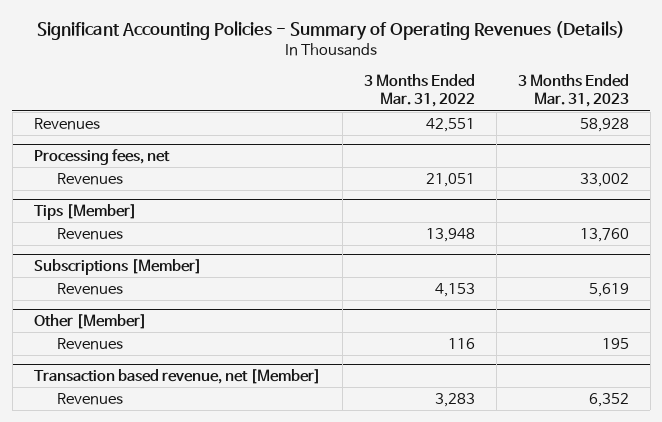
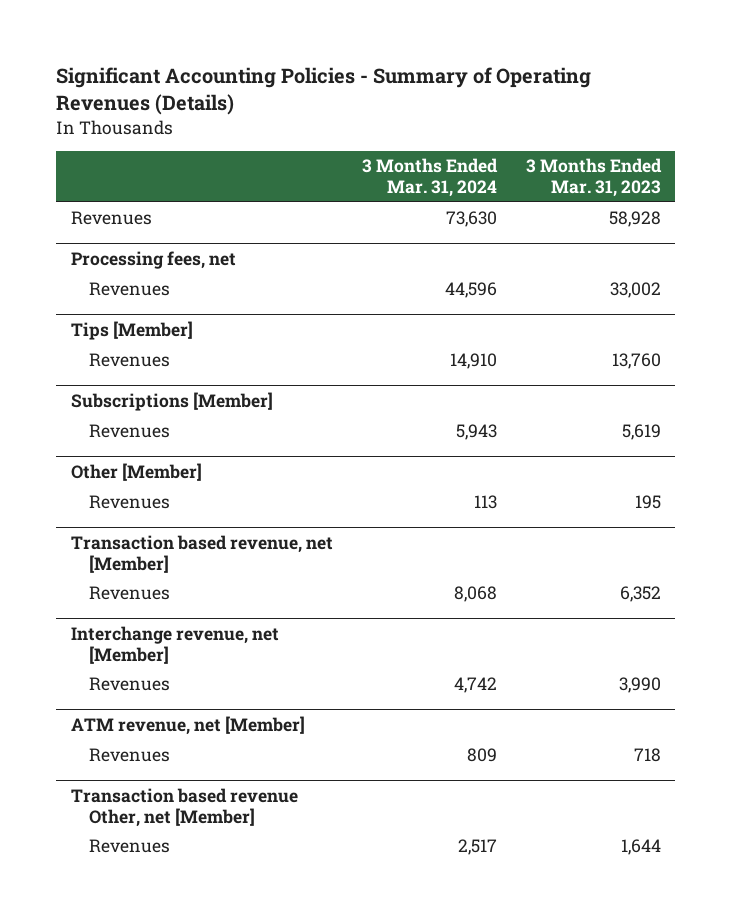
[363,74,475,108] 3 Months Ended Mar. 31, 2022 -> none
none -> [361,158,498,198] 3 Months Ended Mar. 31, 2024
none -> [70,625,279,664] Interchange revenue, net [Member]
none -> [89,677,171,692] Revenues
none -> [70,715,305,735] ATM revenue, net [Member]
none -> [89,748,171,763] Revenues
none -> [70,787,298,827] Transaction based revenue Other, net [Member]
none -> [89,839,171,854] Revenues

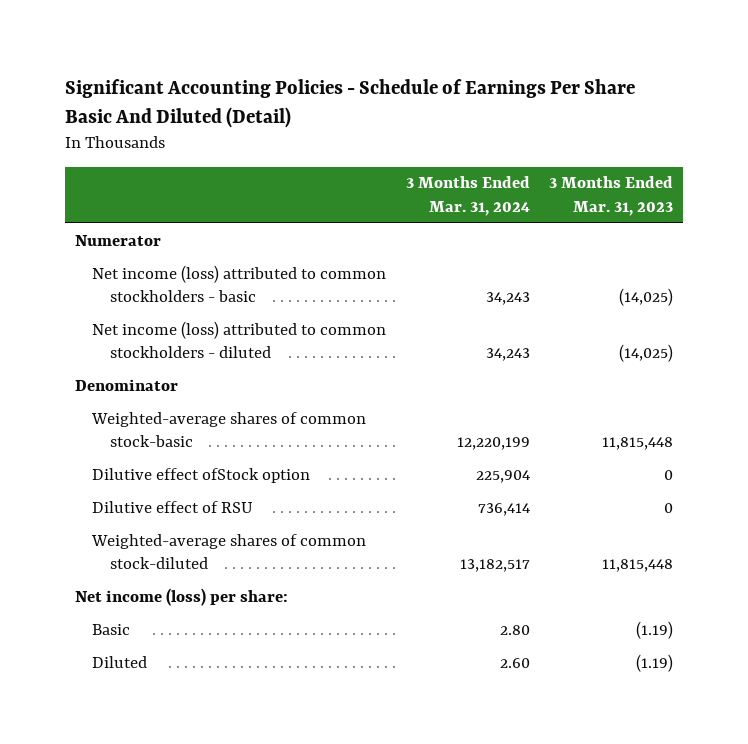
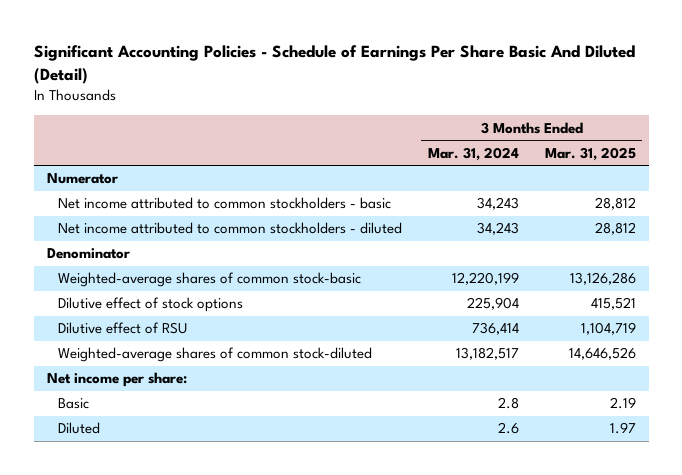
[549,176,674,216] 3 Months Ended Mar. 31, 2023 -> none
none -> [544,146,636,161] Mar. 31, 2025
[92,264,387,302] Net income (loss) attributed to common stockholders - basic -> [57,197,391,210] Net income attributed to common stockholders - basic
[92,320,387,358] Net income (loss) attributed to common stockholders - diluted -> [57,222,402,235] Net income attributed to common stockholders - diluted
[92,467,311,483] Dilutive effect ofStock option -> [57,297,243,313] Dilutive effect of stock options
[74,587,288,606] Net income (loss) per share: -> [46,372,187,388] Net income per share:
[499,624,530,635] 2.80 -> [497,397,519,410] 2.8
[499,657,530,668] 2.60 -> [497,422,519,435] 2.6

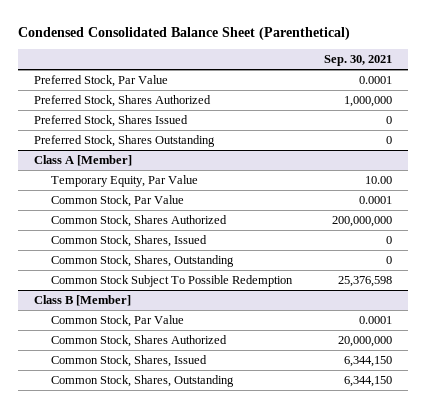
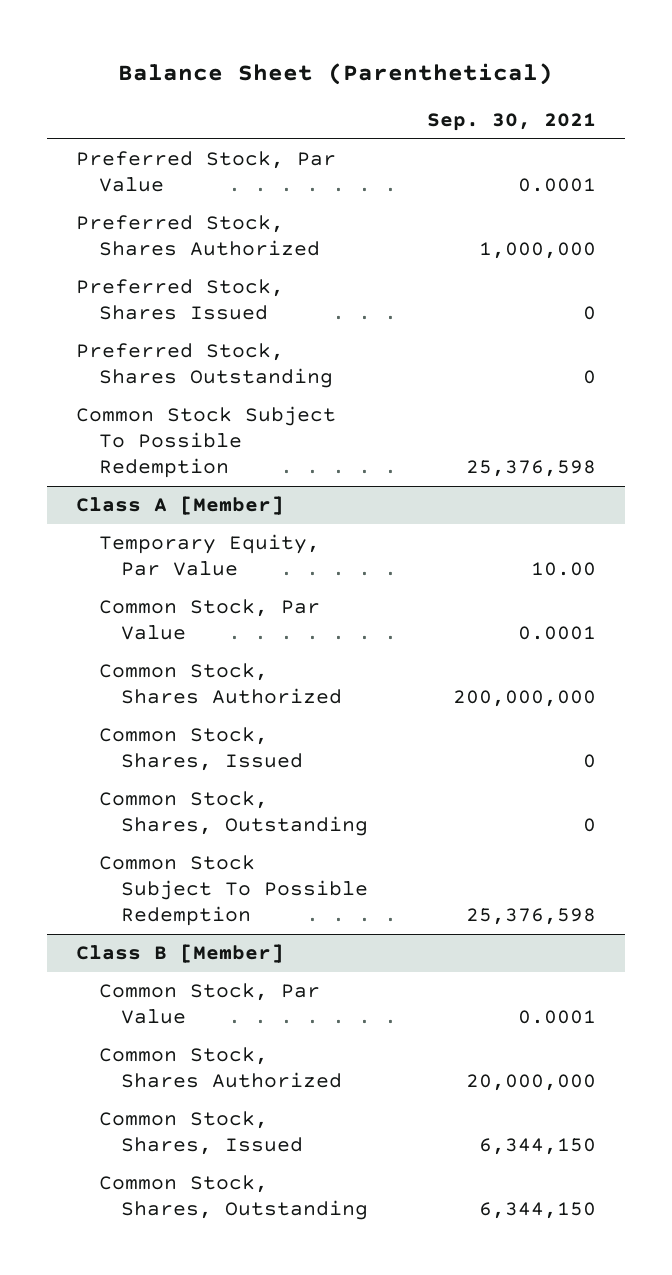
[17,26,350,40] Condensed Consolidated Balance Sheet (Parenthetical) -> [117,62,553,85] Balance Sheet (Parenthetical)
none -> [76,406,337,479] Common Stock Subject To Possible Redemption

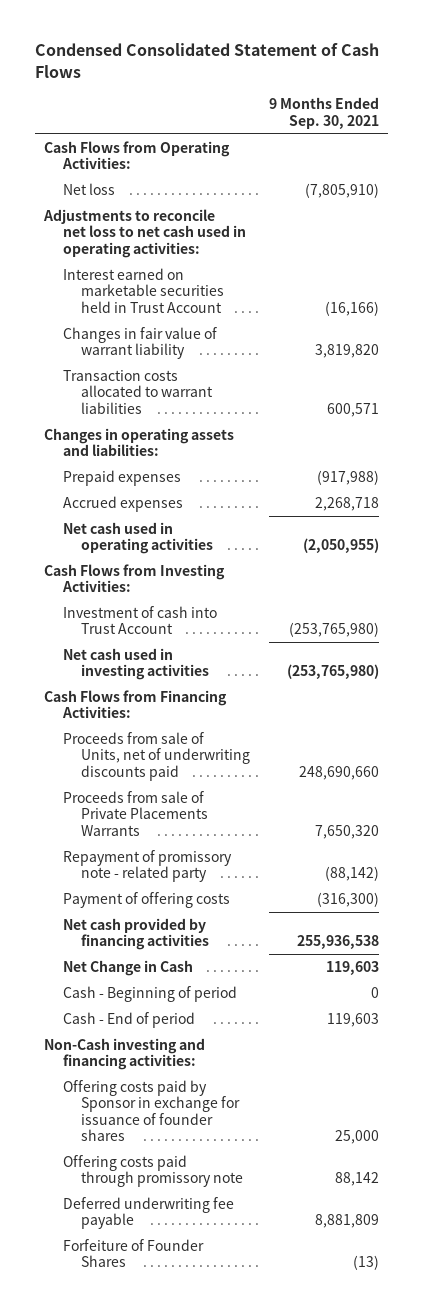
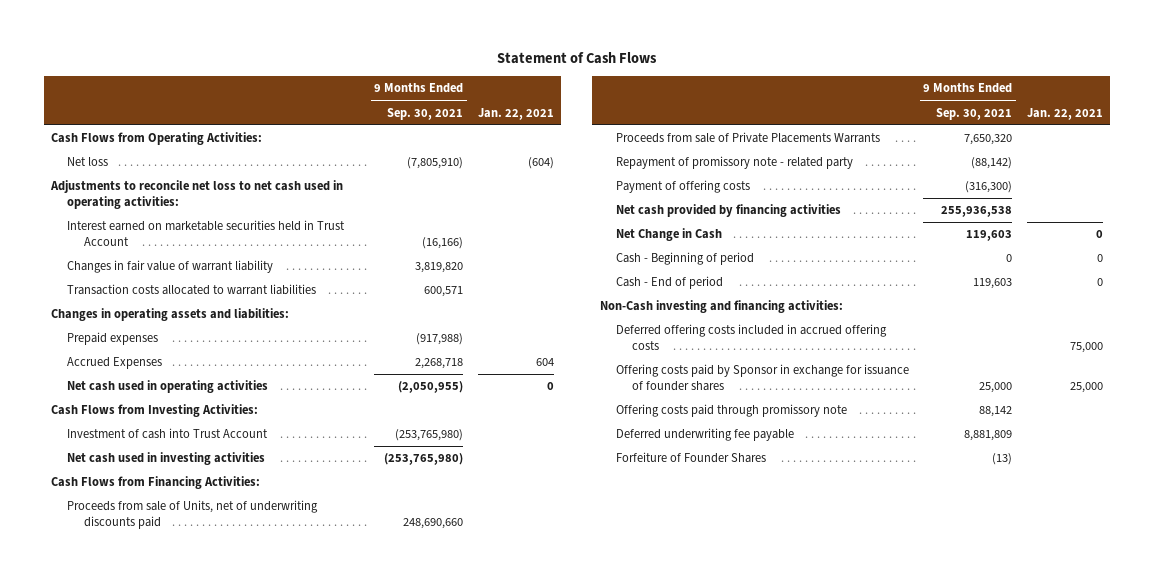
[34,43,379,78] Condensed Consolidated Statement of Cash Flows -> [496,52,657,65] Statement of Cash Flows
none -> [477,107,554,120] Jan. 22, 2021
[62,495,183,512] Accrued expenses -> [67,357,163,370] Accrued Expenses
none -> [615,324,887,350] Deferred offering costs included in accrued offering costs

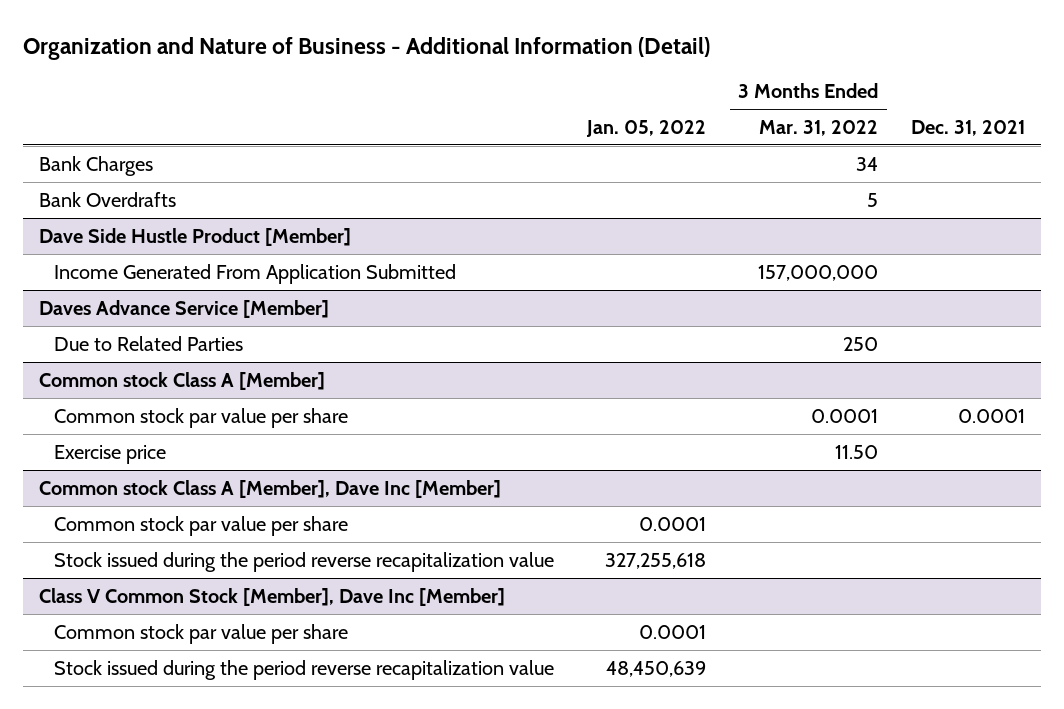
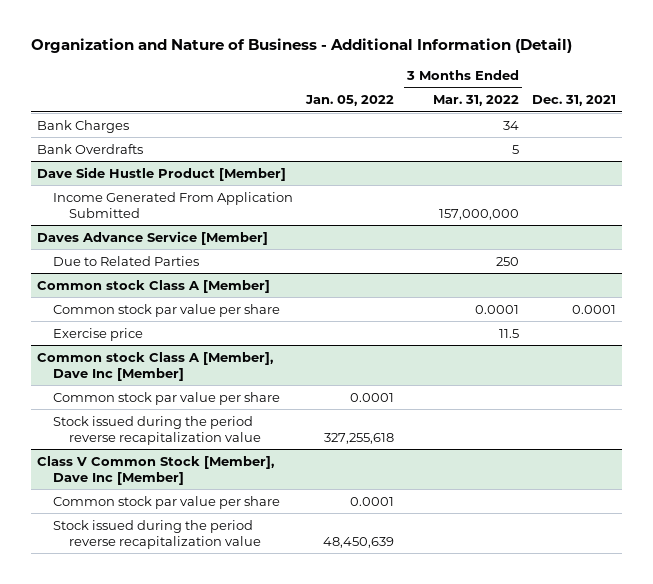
[835,444,879,459] 11.50 -> [499,328,520,338] 11.5

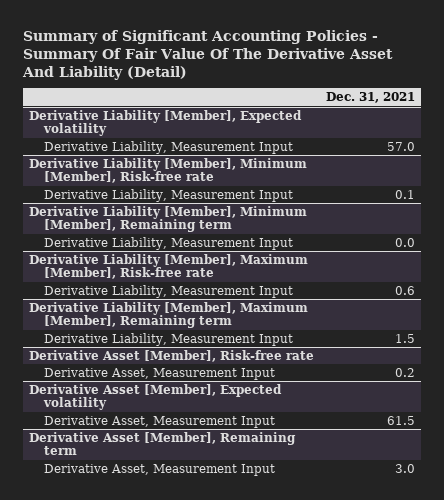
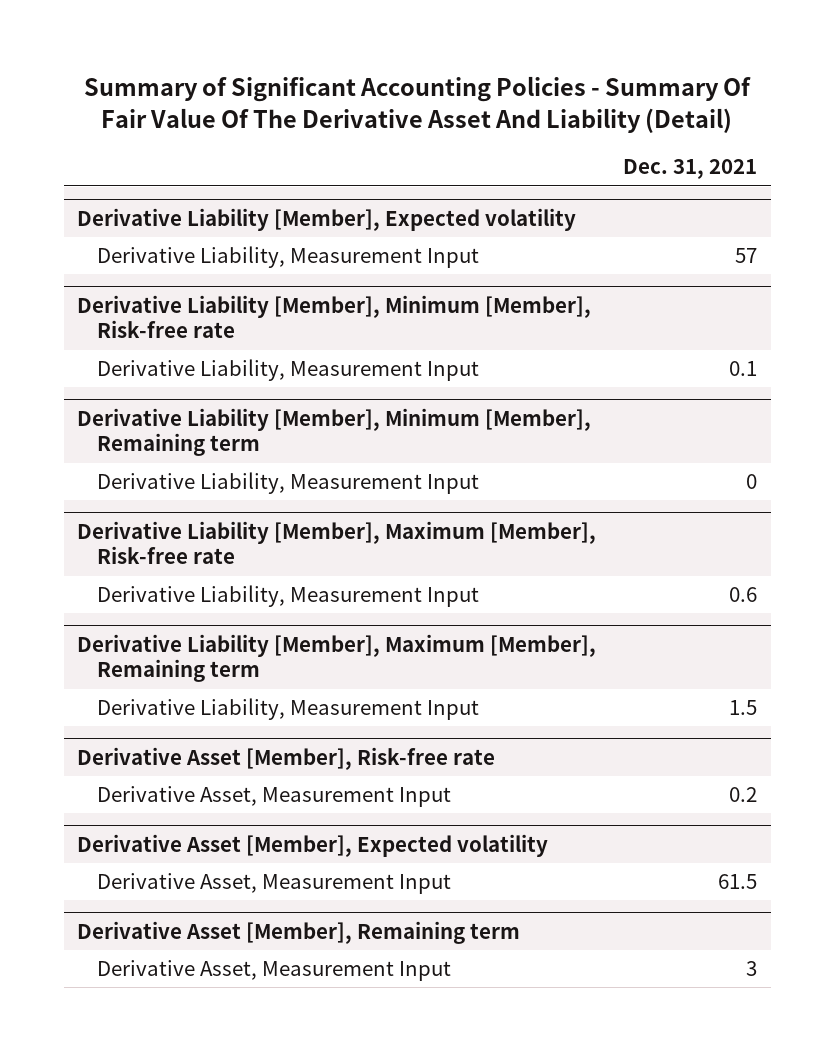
[386,141,415,151] 57.0 -> [735,248,758,264] 57
[394,237,415,247] 0.0 -> [746,474,758,490] 0
[394,463,415,473] 3.0 -> [746,961,758,977] 3

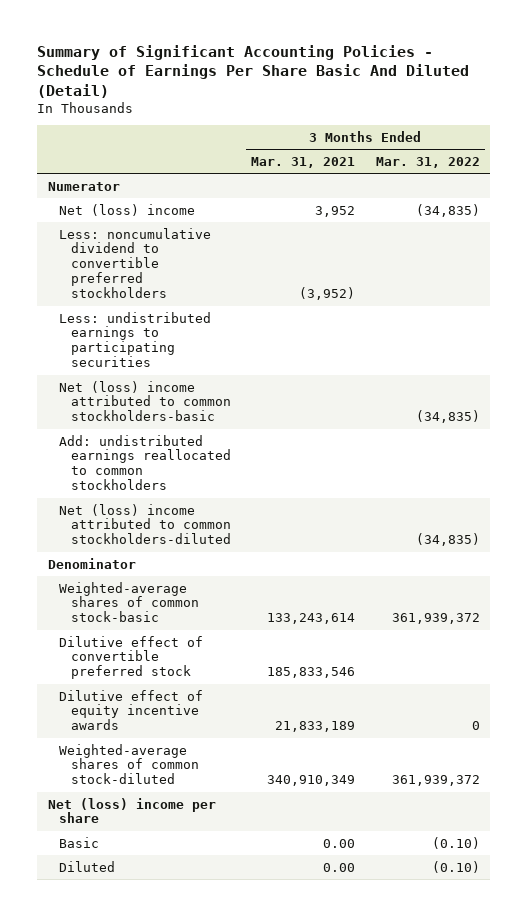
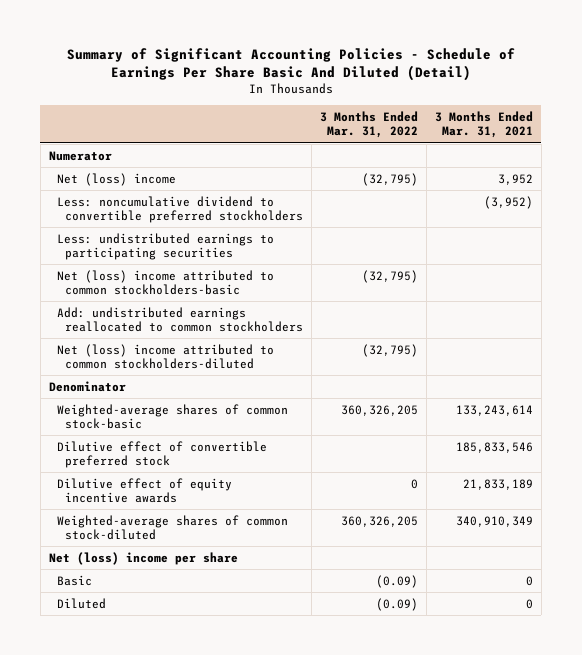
[415,203,480,217] (34,835) -> [362,172,419,186] (32,795)
[415,410,480,424] (34,835) -> [362,269,419,283] (32,795)
[415,533,480,547] (34,835) -> [362,343,419,357] (32,795)
[391,613,480,625] 361,939,372 -> [341,404,419,416] 360,326,205
[391,775,480,787] 361,939,372 -> [341,515,419,527] 360,326,205
[323,838,356,848] 0.00 -> [525,575,533,586] 0
[431,836,480,849] (0.10) -> [376,574,419,588] (0.09)
[323,862,356,872] 0.00 -> [525,598,533,609] 0
[431,860,480,873] (0.10) -> [376,597,419,611] (0.09)

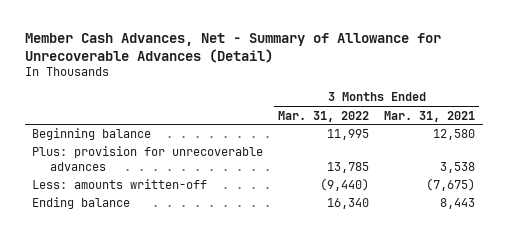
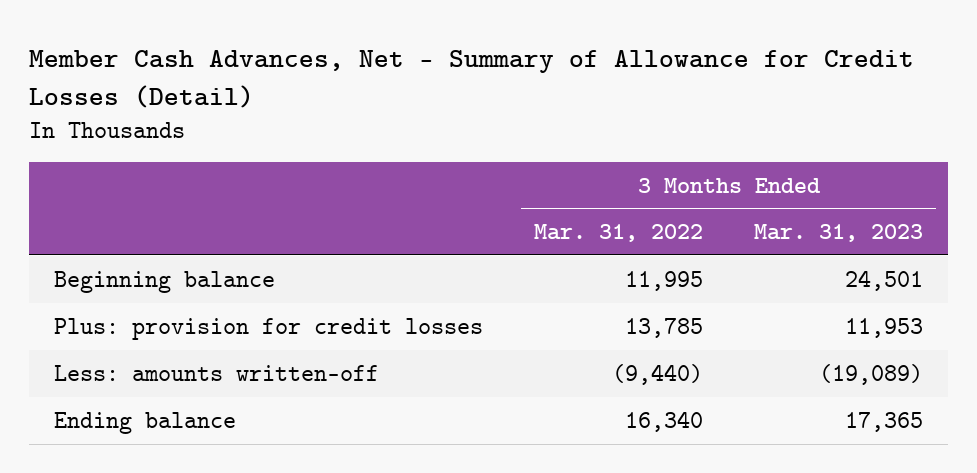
[24,32,441,63] Member Cash Advances, Net - Summary of Allowance for Unrecoverable Advances (Detail) -> [29,49,915,108] Member Cash Advances, Net - Summary of Allowance for Credit Losses (Detail)
[384,110,476,122] Mar. 31, 2021 -> none
none -> [753,224,923,243] Mar. 31, 2023
[32,146,264,172] Plus: provision for unrecoverable advances -> [54,317,484,340] Plus: provision for credit losses

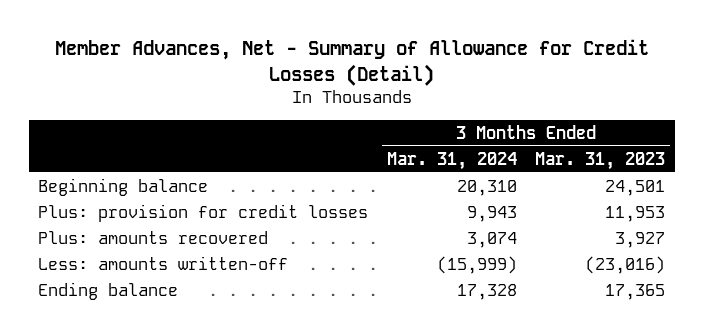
[29,49,915,108] Member Cash Advances, Net - Summary of Allowance for Credit Losses (Detail) -> [54,38,649,86] Member Advances, Net - Summary of Allowance for Credit Losses (Detail)
[534,224,704,243] Mar. 31, 2022 -> none
none -> [386,151,517,170] Mar. 31, 2024
none -> [38,230,269,244] Plus: amounts recovered
[818,363,923,385] (19,089) -> [585,255,666,274] (23,016)

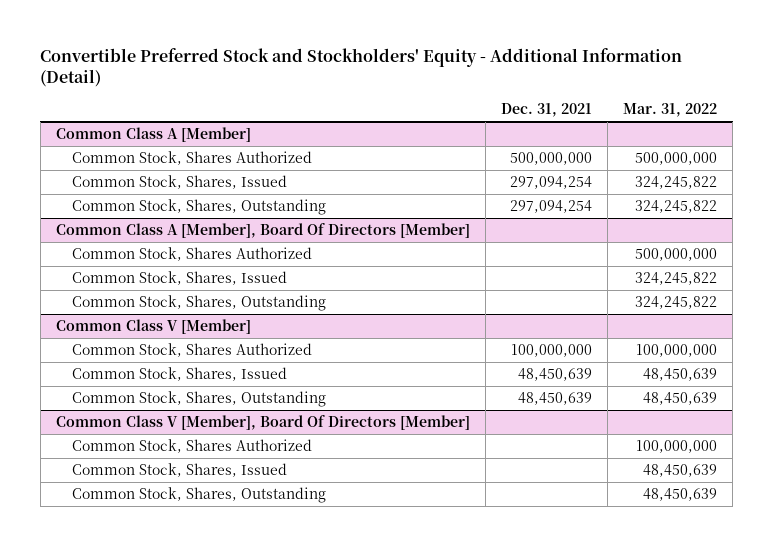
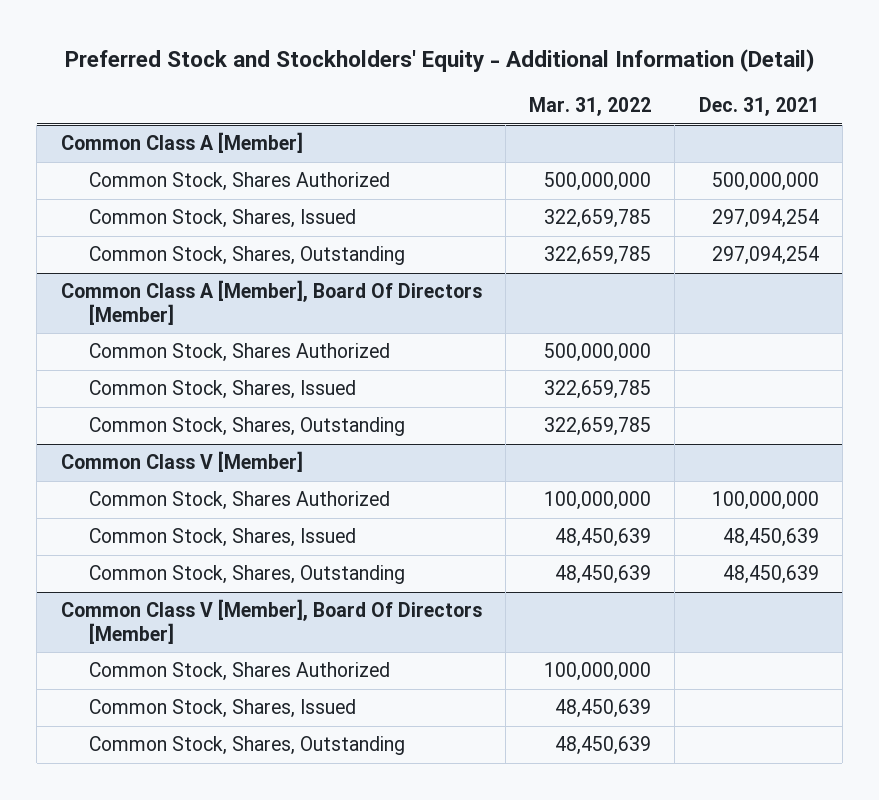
[40,47,683,88] Convertible Preferred Stock and Stockholders' Equity - Additional Information (Detail) -> [64,49,815,73] Preferred Stock and Stockholders' Equity - Additional Information (Detail)
[635,175,718,189] 324,245,822 -> [544,209,652,229] 322,659,785
[635,199,718,213] 324,245,822 -> [544,246,652,266] 322,659,785
[635,271,718,285] 324,245,822 -> [544,380,652,400] 322,659,785
[635,295,718,309] 324,245,822 -> [544,417,652,437] 322,659,785

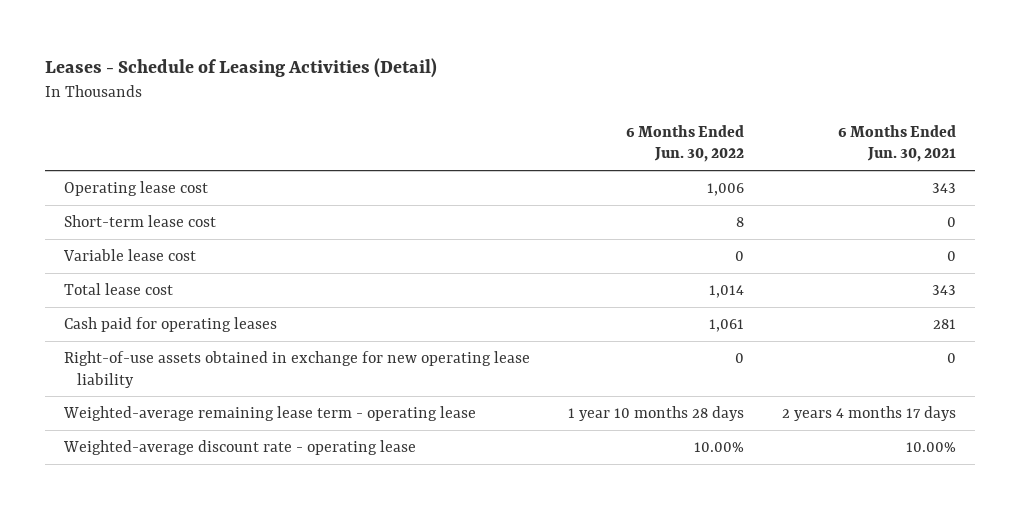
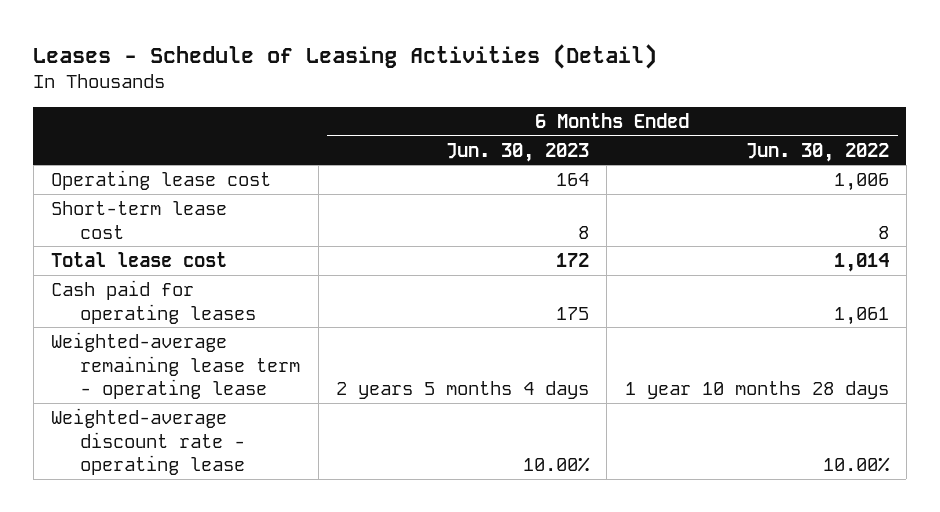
[838,124,957,163] 6 Months Ended Jun. 30, 2021 -> none
none -> [445,142,589,162] Jun. 30, 2023
[62,249,196,262] Variable lease cost -> none
[63,351,530,388] Right-of-use assets obtained in exchange for new operating lease liability -> none

